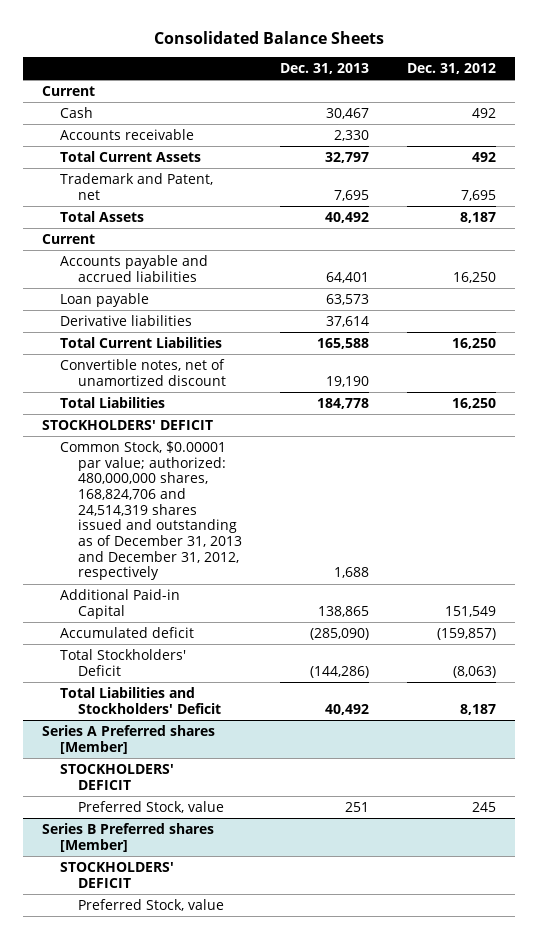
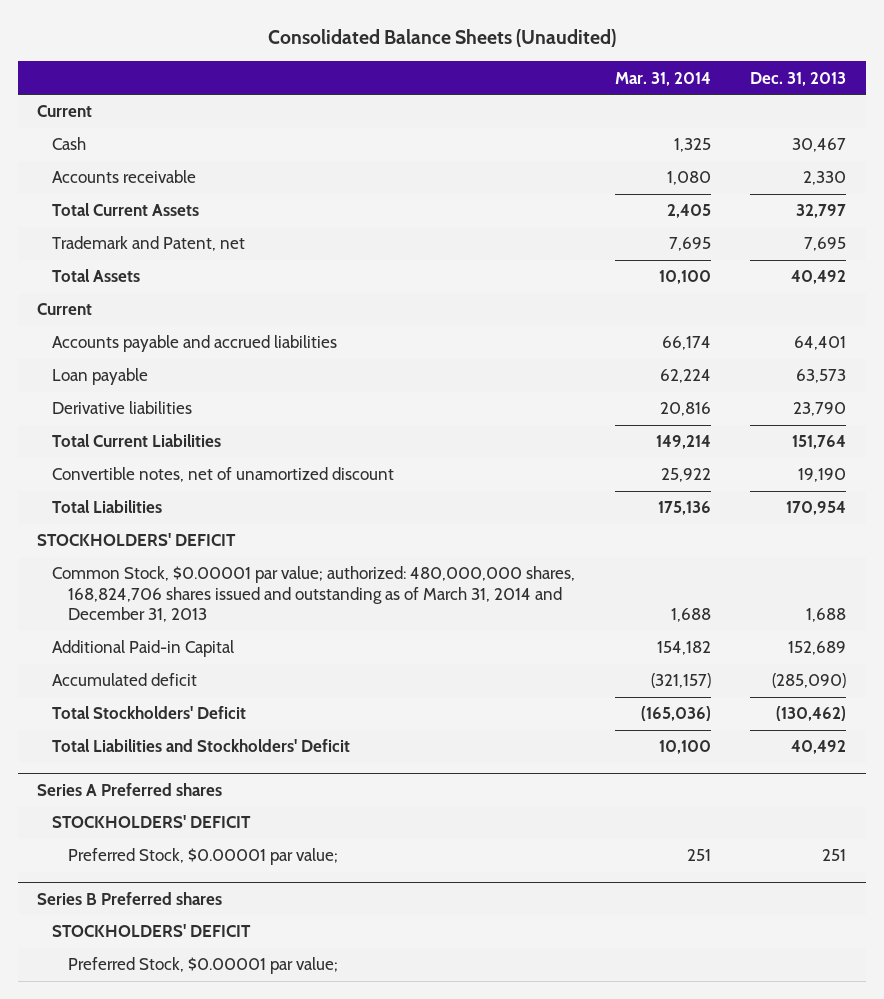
[154,30,385,44] Consolidated Balance Sheets -> [267,29,616,48] Consolidated Balance Sheets (Unaudited)
[407,62,497,74] Dec. 31, 2012 -> none
none -> [614,71,711,86] Mar. 31, 2014
[326,315,370,327] 37,614 -> [793,402,847,417] 23,790
[317,337,370,349] 165,588 -> [792,435,847,450] 151,764
[317,397,370,409] 184,778 -> [786,501,847,516] 170,954
[60,440,243,581] Common Stock, $0.00001 par value; authorized: 480,000,000 shares, 168,824,706 and 24,514,319 shares issued and outstanding as of December 31, 2013 and December 31, 2012, respectively -> [52,566,576,623] Common Stock, $0.00001 par value; authorized: 480,000,000 shares, 168,824,706 shares issued and outstanding as of March 31, 2014 and December 31, 2013
[318,605,370,617] 138,865 -> [788,641,847,656] 152,689
[310,665,370,678] (144,286) -> [776,706,847,722] (130,462)
[42,724,216,754] Series A Preferred shares [Member] -> [37,782,223,796] Series A Preferred shares
[78,800,225,813] Preferred Stock, value -> [67,848,338,866] Preferred Stock, $0.00001 par value;
[42,822,215,852] Series B Preferred shares [Member] -> [37,891,223,905] Series B Preferred shares
[78,898,225,911] Preferred Stock, value -> [67,957,338,975] Preferred Stock, $0.00001 par value;

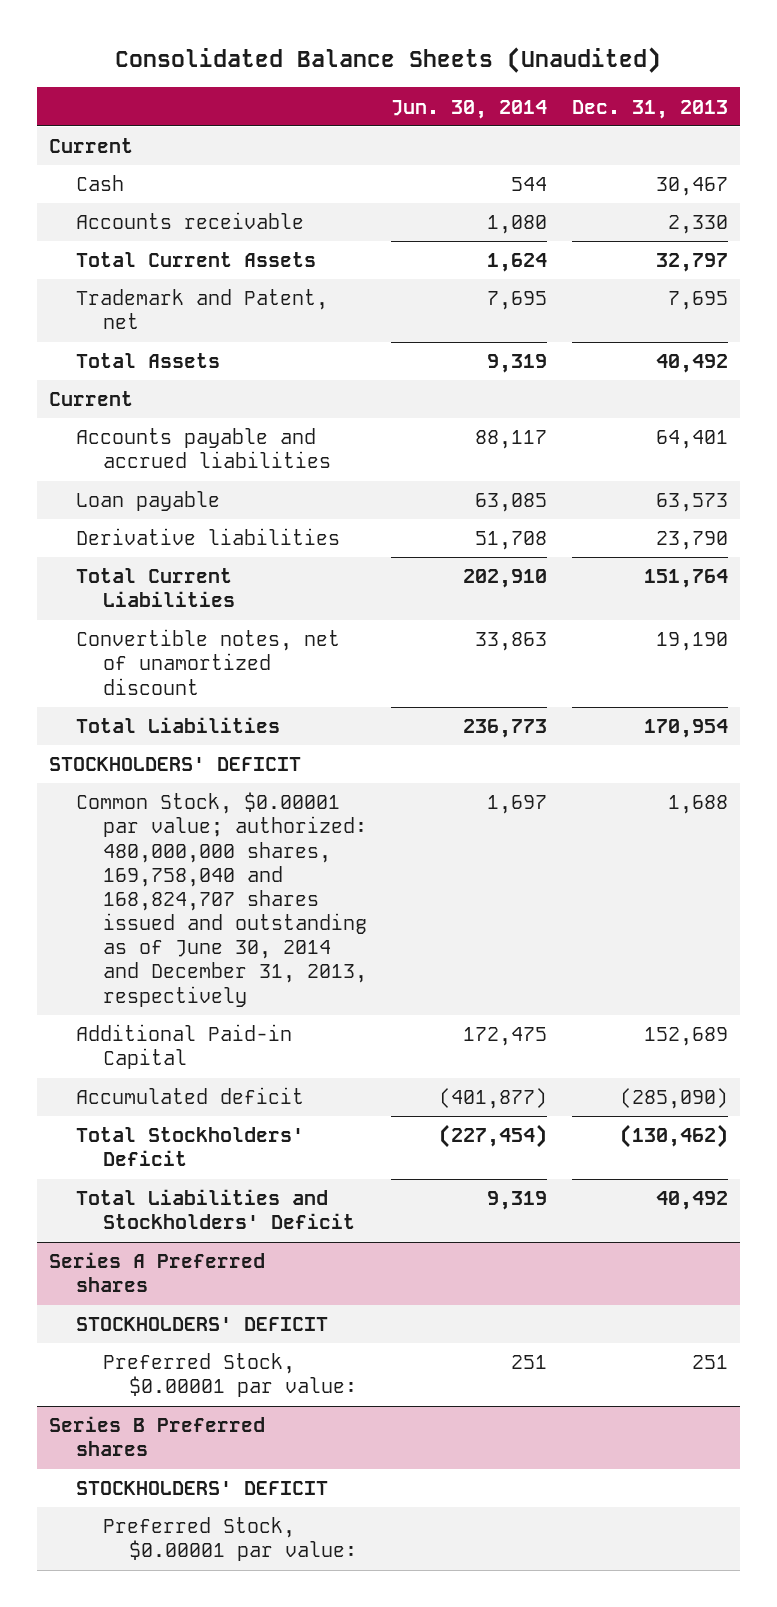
[614,71,711,86] Mar. 31, 2014 -> none
none -> [391,99,548,119] Jun. 30, 2014
[52,566,576,623] Common Stock, $0.00001 par value; authorized: 480,000,000 shares, 168,824,706 shares issued and outstanding as of March 31, 2014 and December 31, 2013 -> [75,792,367,1007] Common Stock, $0.00001 par value; authorized: 480,000,000 shares, 169,758,040 and 168,824,707 shares issued and outstanding as of June 30, 2014 and December 31, 2013, respectively
[67,848,338,866] Preferred Stock, $0.00001 par value; -> [102,1353,358,1398] Preferred Stock, $0.00001 par value:
[67,957,338,975] Preferred Stock, $0.00001 par value; -> [102,1517,358,1562] Preferred Stock, $0.00001 par value:

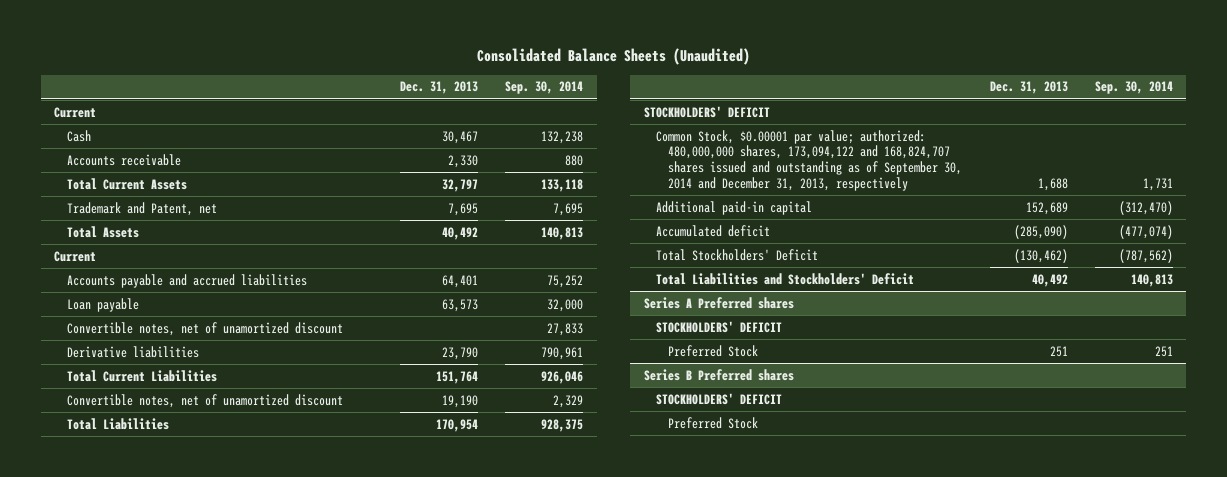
[391,99,548,119] Jun. 30, 2014 -> none
none -> [505,81,584,95] Sep. 30, 2014
none -> [66,321,343,336] Convertible notes, net of unamortized discount
[75,792,367,1007] Common Stock, $0.00001 par value; authorized: 480,000,000 shares, 169,758,040 and 168,824,707 shares issued and outstanding as of June 30, 2014 and December 31, 2013, respectively -> [656,129,963,192] Common Stock, $0.00001 par value; authorized: 480,000,000 shares, 173,094,122 and 168,824,707 shares issued and outstanding as of September 30, 2014 and December 31, 2013, respectively
[75,1024,292,1070] Additional Paid-in Capital -> [656,200,813,215] Additional paid-in capital
[102,1353,358,1398] Preferred Stock, $0.00001 par value: -> [668,344,759,357] Preferred Stock
[102,1517,358,1562] Preferred Stock, $0.00001 par value: -> [668,416,759,429] Preferred Stock

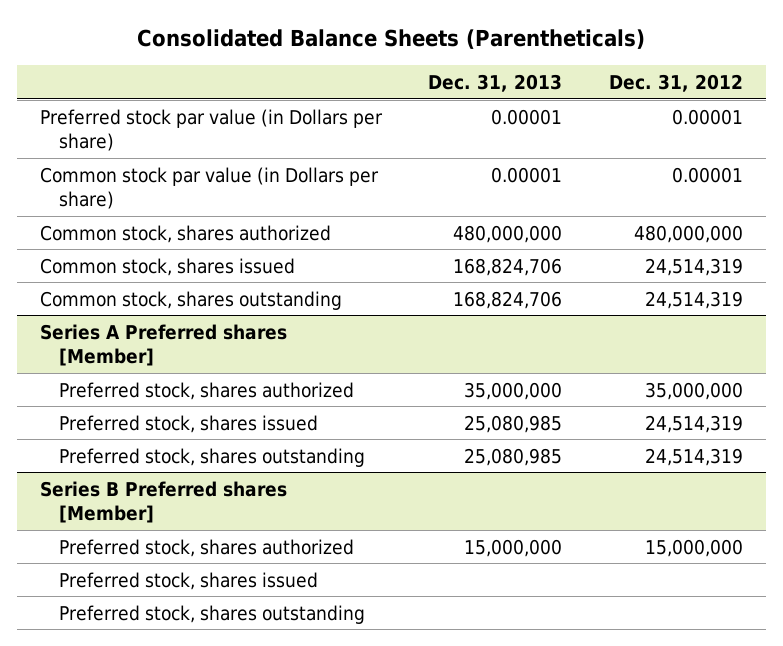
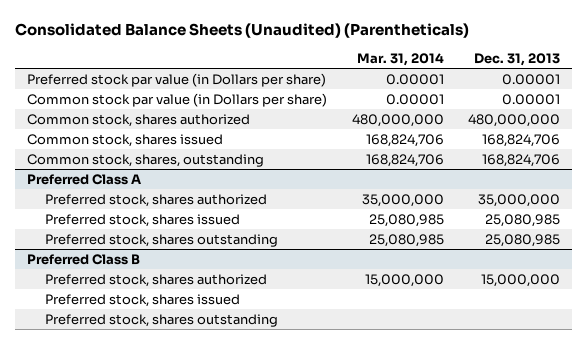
[137,29,646,50] Consolidated Balance Sheets (Parentheticals) -> [15,23,470,39] Consolidated Balance Sheets (Unaudited) (Parentheticals)
[608,73,743,92] Dec. 31, 2012 -> none
none -> [356,52,444,66] Mar. 31, 2014
[39,323,287,367] Series A Preferred shares [Member] -> none
[39,290,342,310] Common stock, shares outstanding -> [27,153,265,167] Common stock, shares, outstanding
none -> [27,173,142,185] Preferred Class A
[39,480,287,524] Series B Preferred shares [Member] -> none
none -> [27,253,141,265] Preferred Class B

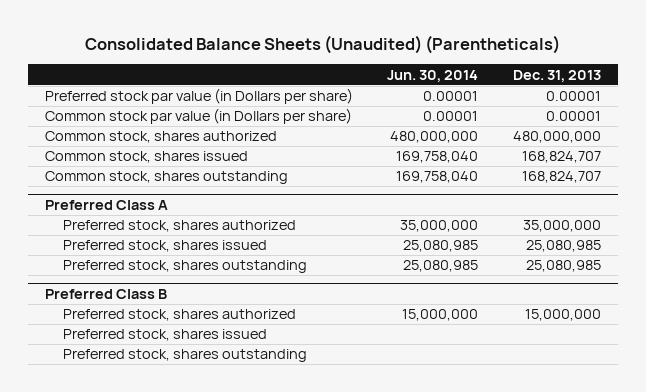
[356,52,444,66] Mar. 31, 2014 -> none
none -> [387,69,479,82] Jun. 30, 2014
[482,133,561,147] 168,824,706 -> [521,151,601,164] 168,824,707
[27,153,265,167] Common stock, shares, outstanding -> [45,171,289,185] Common stock, shares outstanding
[482,153,561,167] 168,824,706 -> [521,171,601,184] 168,824,707

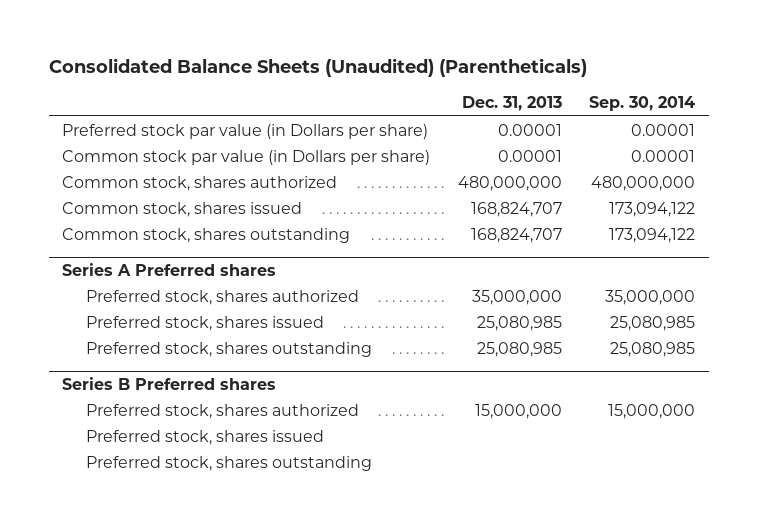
[387,69,479,82] Jun. 30, 2014 -> none
none -> [588,95,695,111] Sep. 30, 2014
[45,199,169,210] Preferred Class A -> [62,262,277,276] Series A Preferred shares
[45,288,168,299] Preferred Class B -> [62,376,277,390] Series B Preferred shares

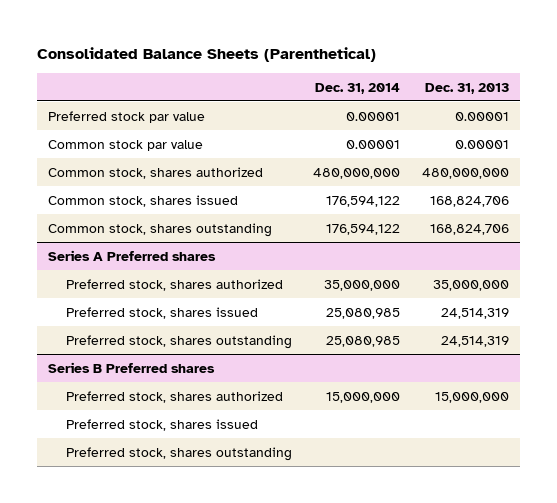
[48,58,587,78] Consolidated Balance Sheets (Unaudited) (Parentheticals) -> [37,47,377,63] Consolidated Balance Sheets (Parenthetical)
[588,95,695,111] Sep. 30, 2014 -> none
none -> [315,82,401,94] Dec. 31, 2014
[62,123,429,139] Preferred stock par value (in Dollars per share) -> [48,110,206,123] Preferred stock par value
[62,149,431,165] Common stock par value (in Dollars per share) -> [48,139,204,151] Common stock par value
[470,201,562,217] 168,824,707 -> [429,195,509,207] 168,824,706
[470,227,562,243] 168,824,707 -> [429,223,509,235] 168,824,706
[476,315,562,331] 25,080,985 -> [440,307,509,319] 24,514,319
[476,341,562,357] 25,080,985 -> [440,335,509,347] 24,514,319

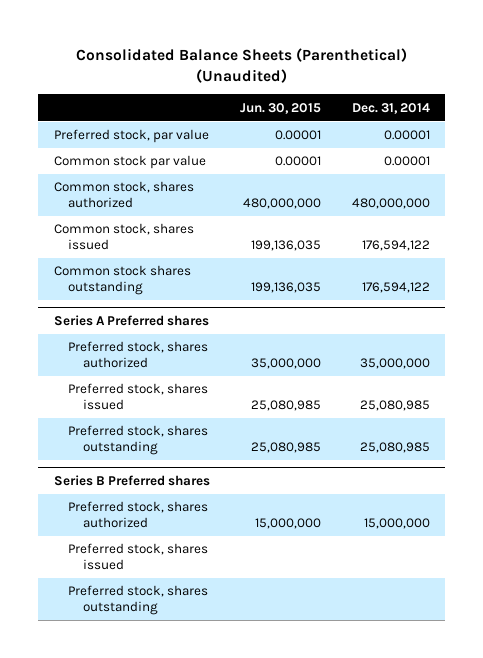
[37,47,377,63] Consolidated Balance Sheets (Parenthetical) -> [75,47,407,83] Consolidated Balance Sheets (Parenthetical) (Unaudited)
[424,82,509,94] Dec. 31, 2013 -> none
none -> [240,102,322,114] Jun. 30, 2015
[48,110,206,123] Preferred stock par value -> [53,129,209,144] Preferred stock, par value
[48,222,273,237] Common stock, shares outstanding -> [53,265,191,296] Common stock shares outstanding

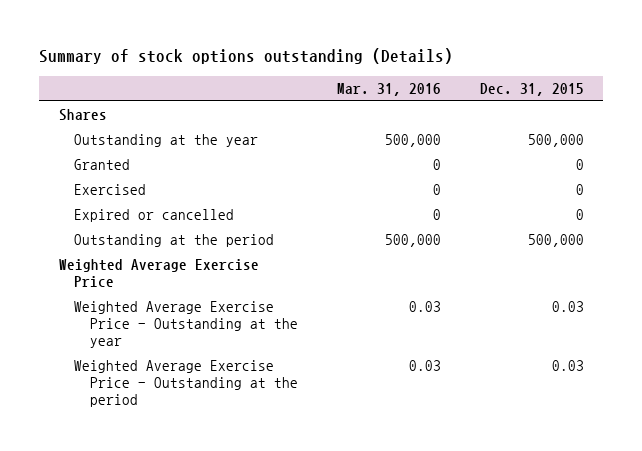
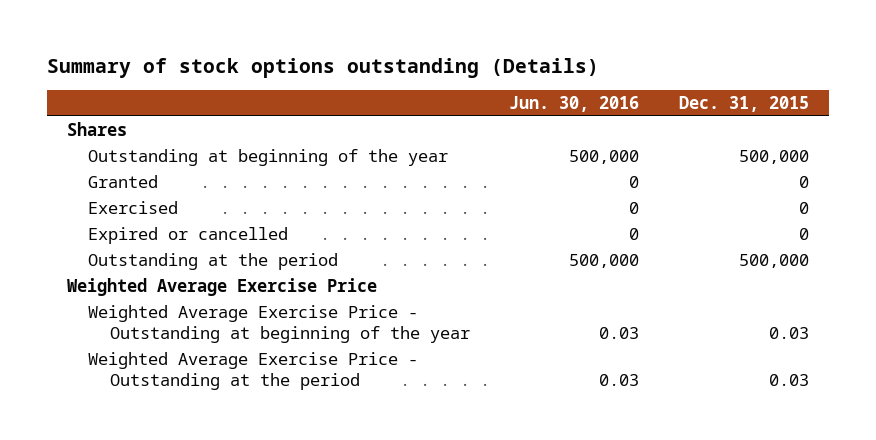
[336,82,441,96] Mar. 31, 2016 -> none
none -> [509,95,640,112] Jun. 30, 2016
[74,134,259,148] Outstanding at the year -> [88,149,449,167] Outstanding at beginning of the year
[74,301,298,348] Weighted Average Exercise Price - Outstanding at the year -> [88,305,471,344] Weighted Average Exercise Price - Outstanding at beginning of the year

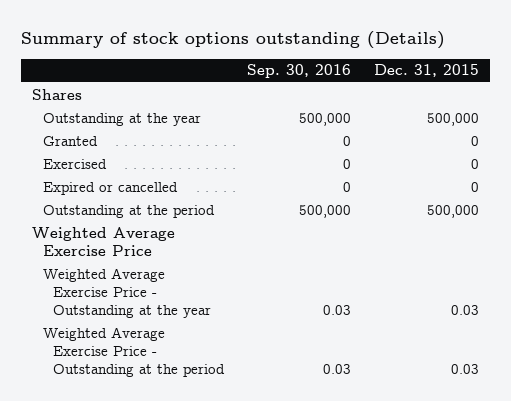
[509,95,640,112] Jun. 30, 2016 -> none
none -> [247,64,352,79] Sep. 30, 2016
[88,149,449,167] Outstanding at beginning of the year -> [42,112,201,126] Outstanding at the year
[88,305,471,344] Weighted Average Exercise Price - Outstanding at beginning of the year -> [42,267,212,319] Weighted Average Exercise Price - Outstanding at the year

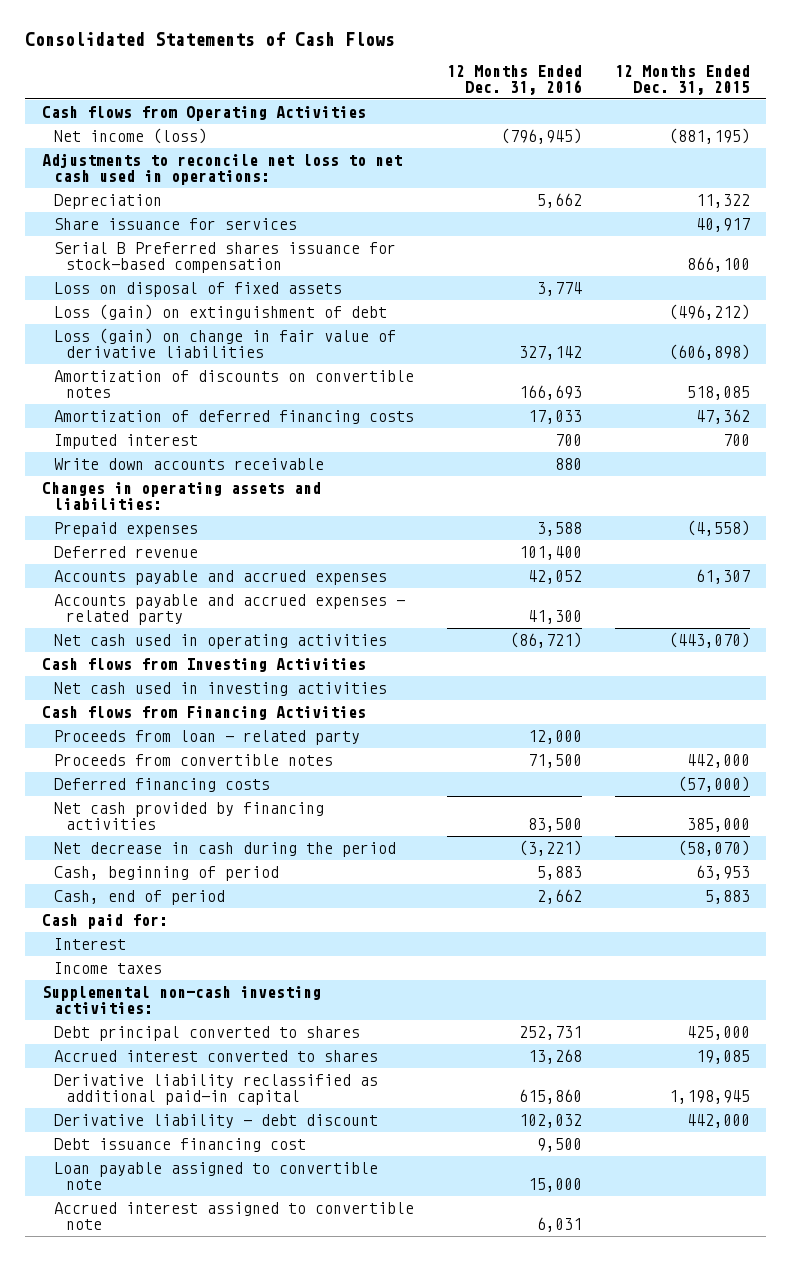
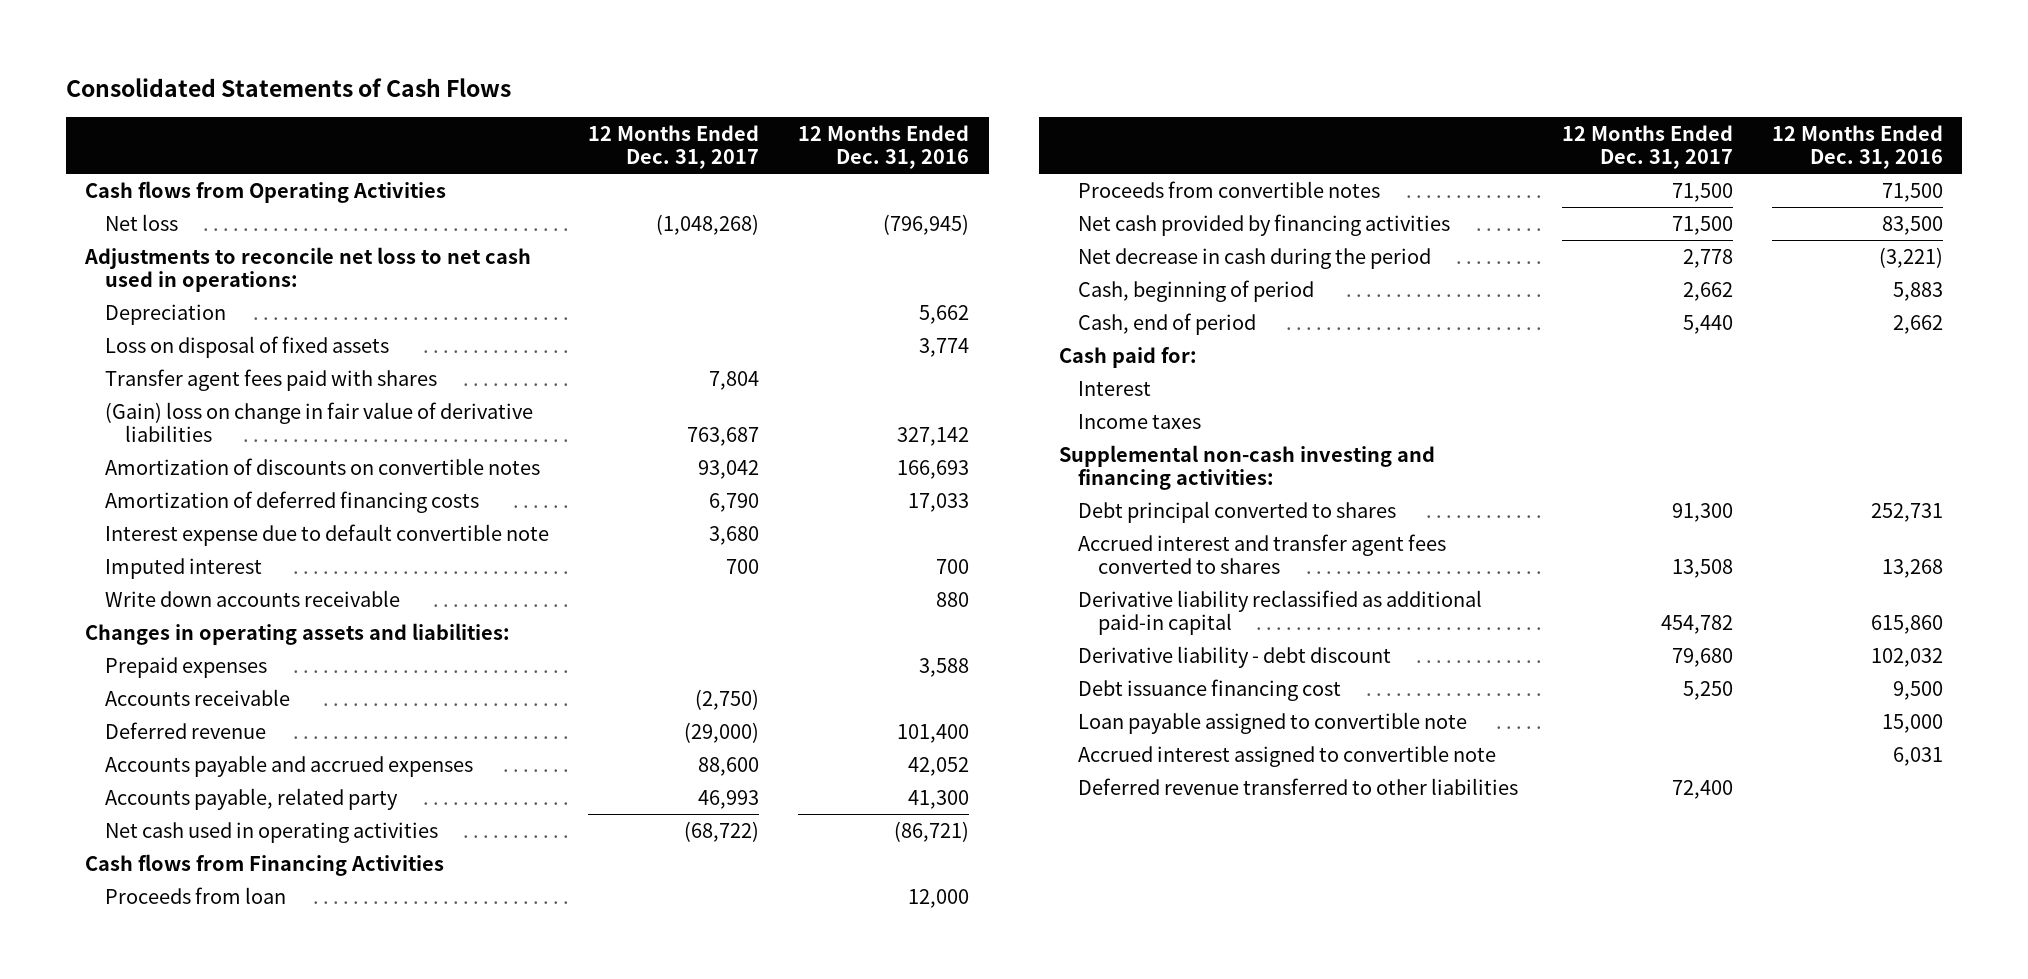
[614,64,750,95] 12 Months Ended Dec. 31, 2015 -> none
none -> [588,124,760,170] 12 Months Ended Dec. 31, 2017
[53,127,207,144] Net income (loss) -> [105,213,179,231] Net loss
[53,217,297,230] Share issuance for services -> none
[53,241,396,274] Serial B Preferred shares issuance for stock-based compensation -> none
[53,303,387,320] Loss (gain) on extinguishment of debt -> none
none -> [105,368,438,391] Transfer agent fees paid with shares
[53,327,396,359] Loss (gain) on change in fair value of derivative liabilities -> [105,401,534,443] (Gain) loss on change in fair value of derivative liabilities
none -> [105,523,550,546] Interest expense due to default convertible note
none -> [105,688,291,706] Accounts receivable
[53,593,405,626] Accounts payable and accrued expenses - related party -> [105,787,399,810] Accounts payable, related party
[41,657,366,672] Cash flows from Investing Activities -> none
[53,681,387,696] Net cash used in investing activities -> none
[53,729,360,745] Proceeds from loan - related party -> [105,886,287,904] Proceeds from loan
[53,777,270,792] Deferred financing costs -> none
[41,985,321,1015] Supplemental non-cash investing activities: -> [1058,444,1435,491] Supplemental non-cash investing and financing activities:
[53,1049,378,1062] Accrued interest converted to shares -> [1078,533,1447,575] Accrued interest and transfer agent fees converted to shares
none -> [1078,777,1519,795] Deferred revenue transferred to other liabilities

